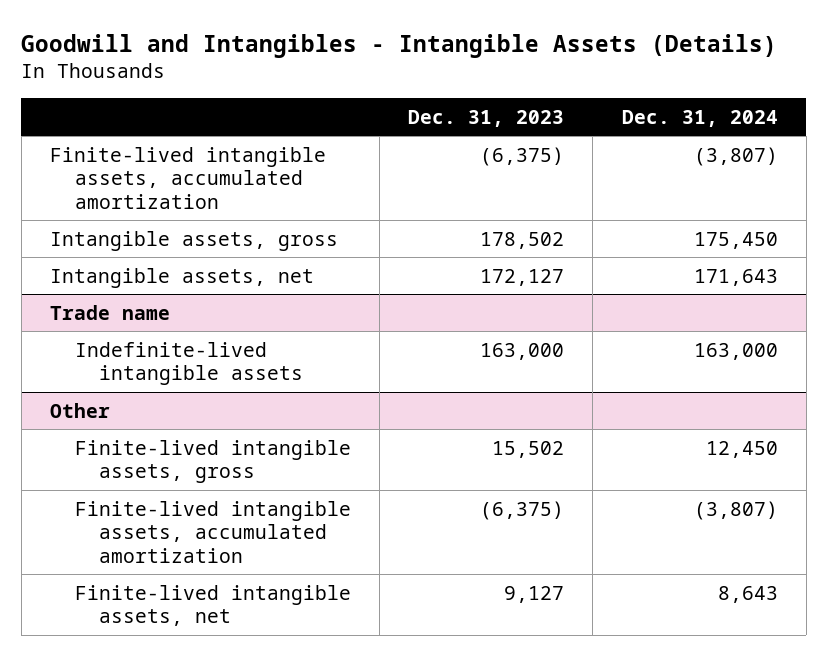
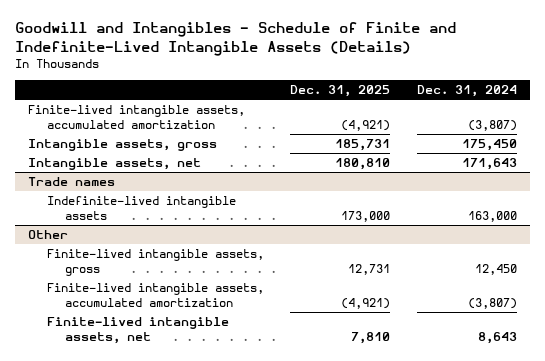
[21,33,778,58] Goodwill and Intangibles - Intangible Assets (Details) -> [14,22,456,57] Goodwill and Intangibles - Schedule of Finite and Indefinite-Lived Intangible Assets (Details)
[408,109,565,127] Dec. 31, 2023 -> none
none -> [290,85,391,98] Dec. 31, 2025
[49,304,170,320] Trade name -> [28,177,116,187] Trade names

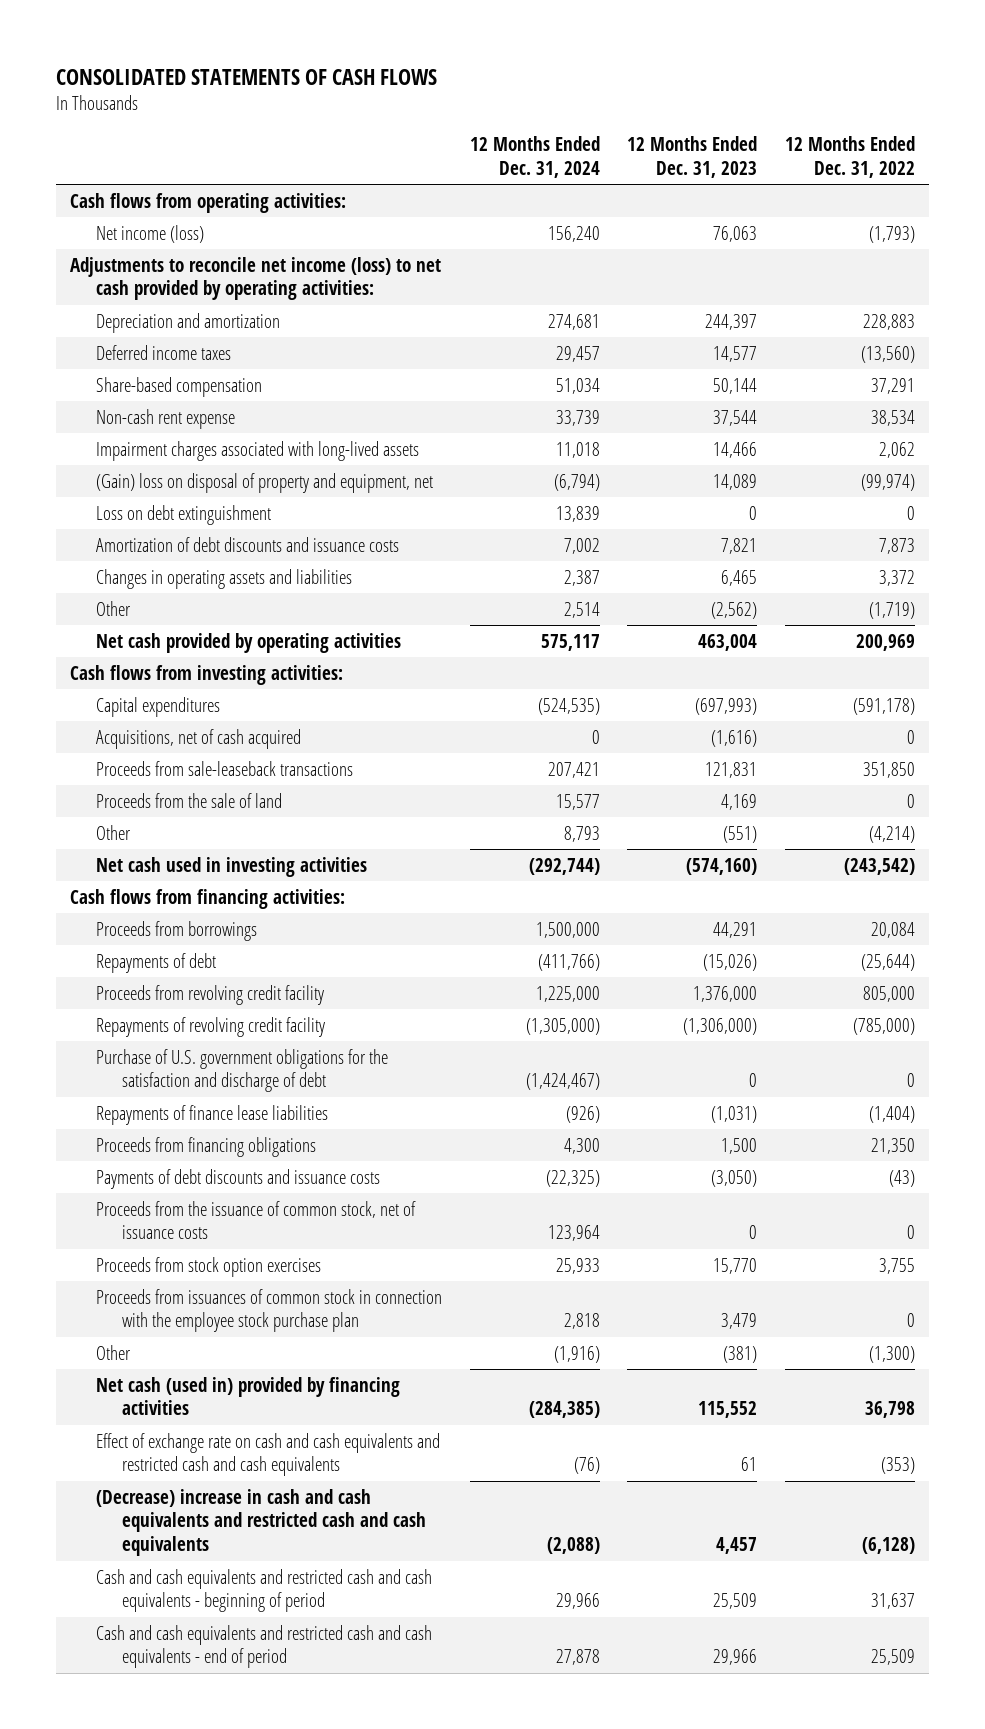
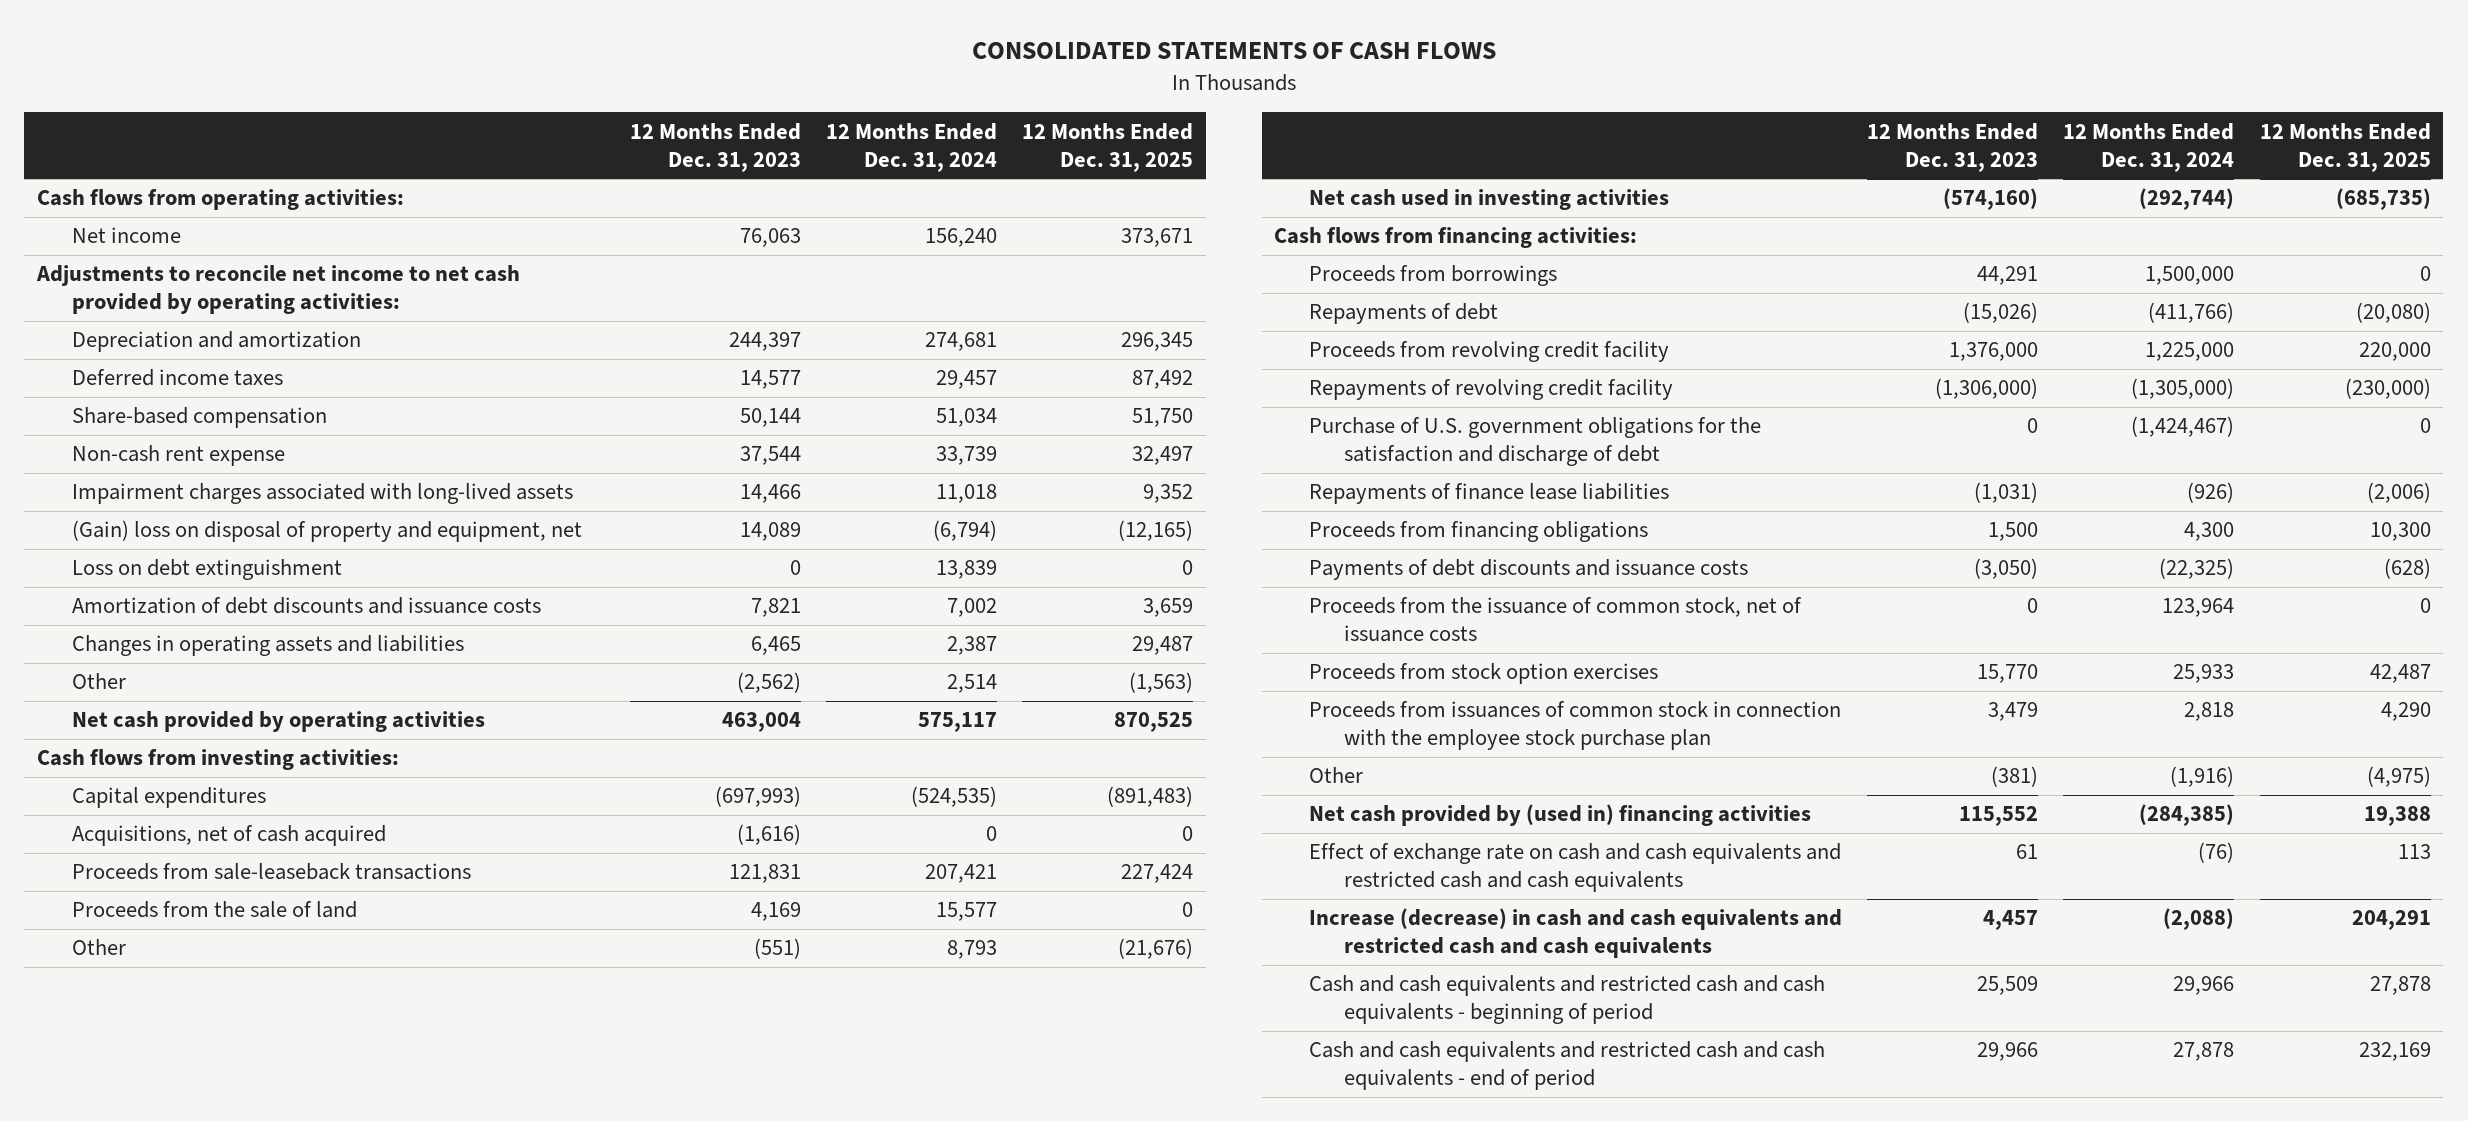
[784,135,915,178] 12 Months Ended Dec. 31, 2022 -> none
none -> [1022,122,1194,172] 12 Months Ended Dec. 31, 2025
[96,224,205,243] Net income (loss) -> [71,227,181,244] Net income
[69,256,441,301] Adjustments to reconcile net income (loss) to net cash provided by operating activities: -> [36,265,521,315] Adjustments to reconcile net income to net cash provided by operating activities:
[96,1376,401,1416] Net cash (used in) provided by financing activities -> [1309,804,1812,827] Net cash provided by (used in) financing activities
[96,1488,427,1557] (Decrease) increase in cash and cash equivalents and restricted cash and cash equivalents -> [1309,908,1843,959] Increase (decrease) in cash and cash equivalents and restricted cash and cash equivalents

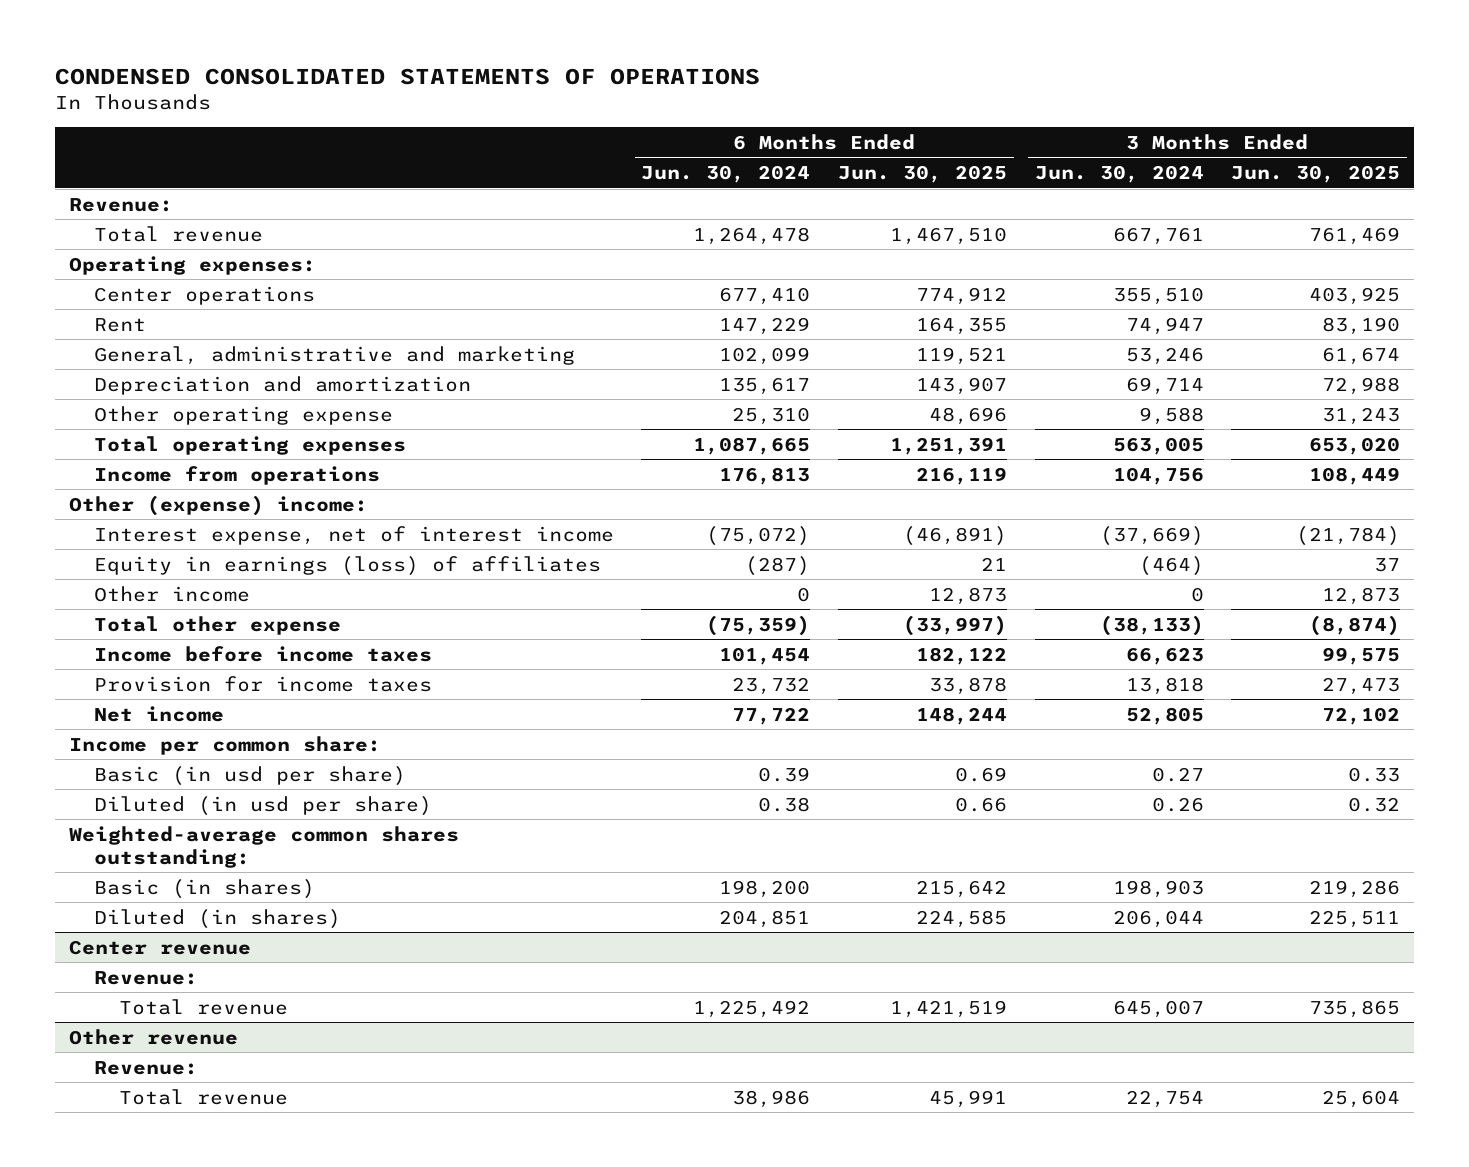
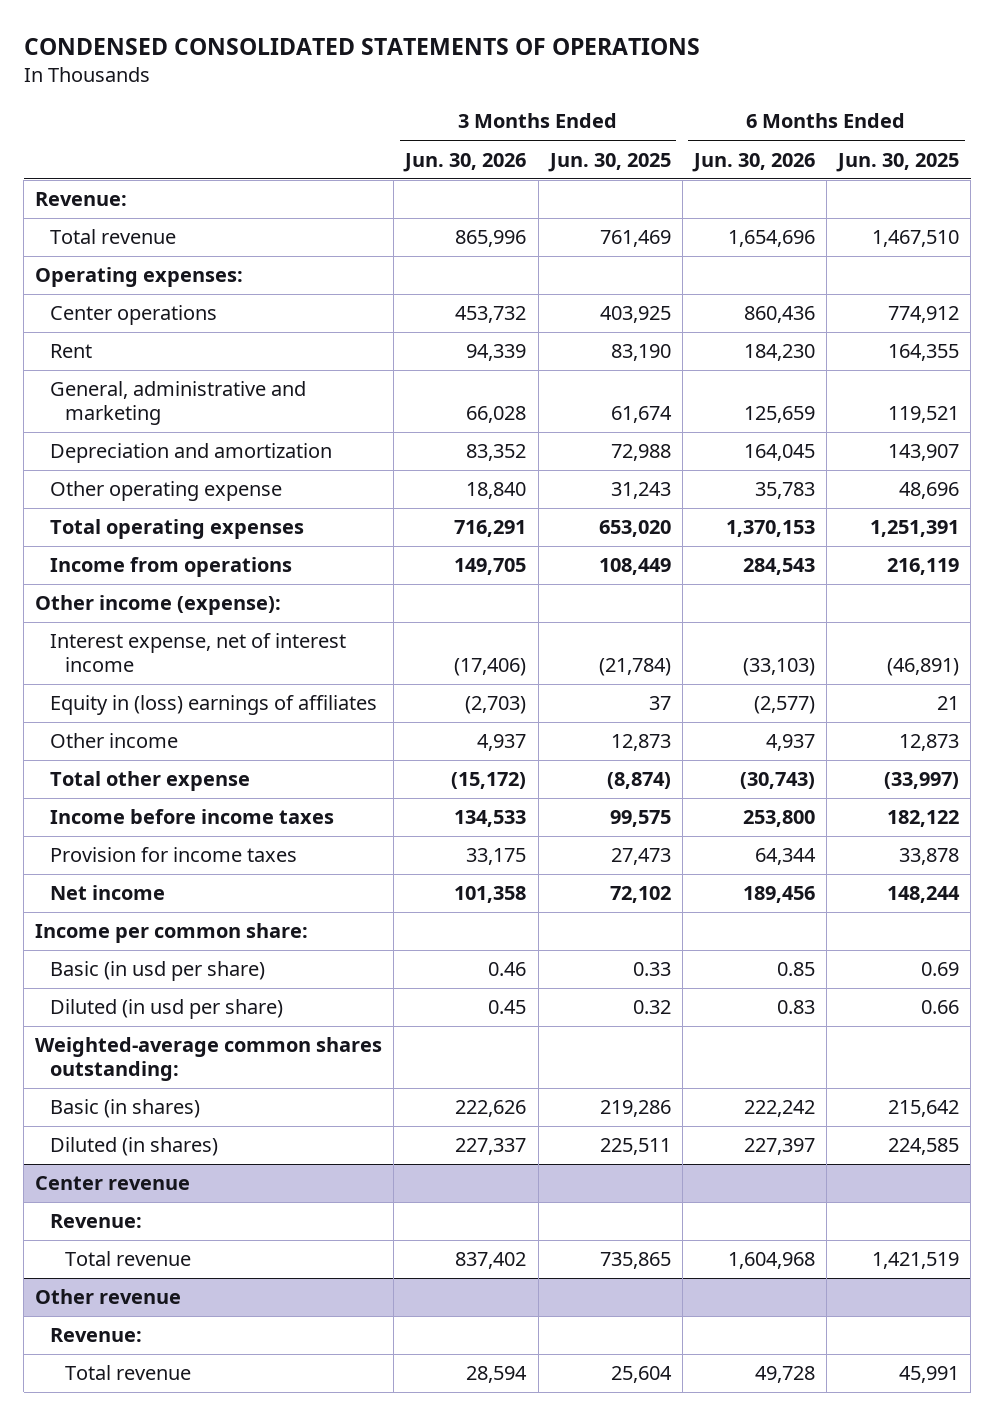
[641,164,811,183] Jun. 30, 2024 -> none
[1034,164,1204,183] Jun. 30, 2024 -> none
none -> [403,152,527,172] Jun. 30, 2026
none -> [691,152,815,172] Jun. 30, 2026
[68,494,368,516] Other (expense) income: -> [35,595,282,616] Other income (expense):
[93,555,601,576] Equity in earnings (loss) of affiliates -> [50,695,378,716] Equity in (loss) earnings of affiliates

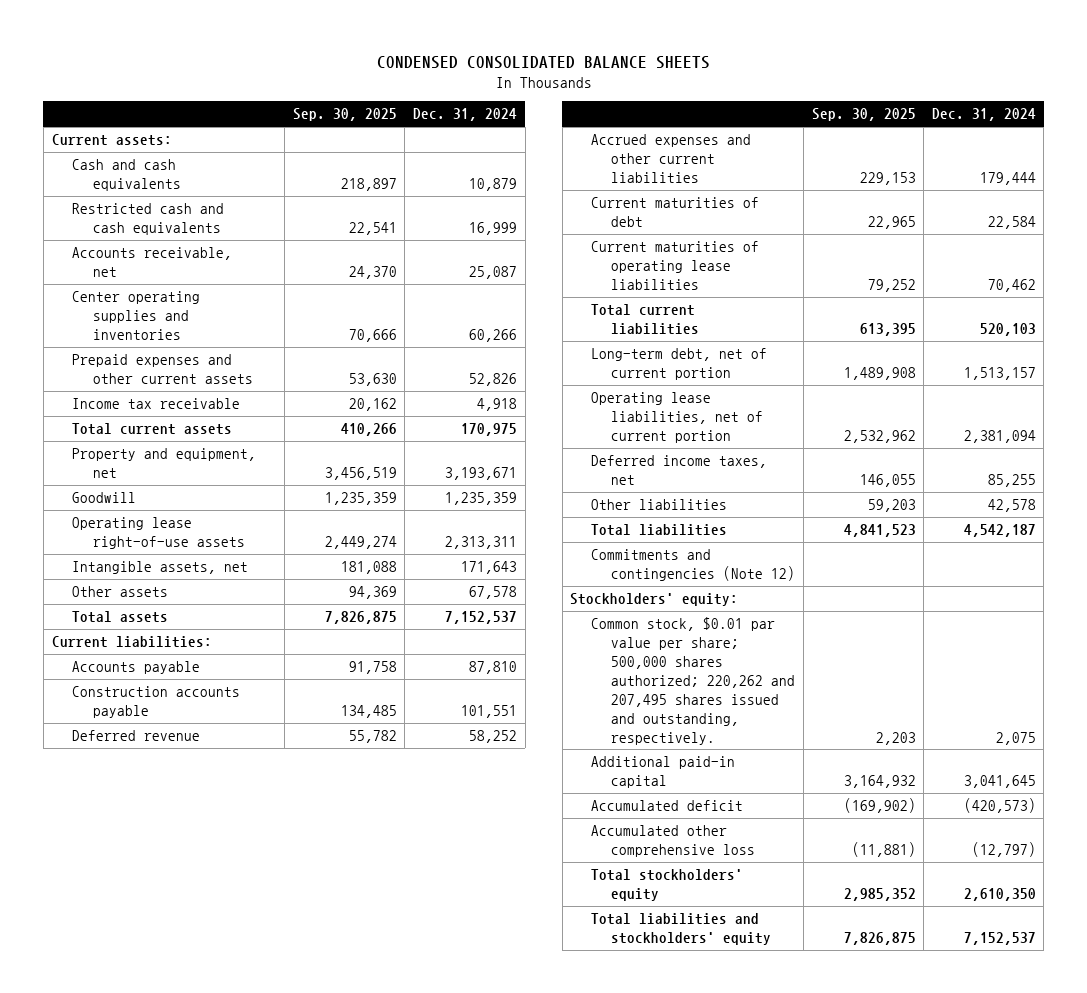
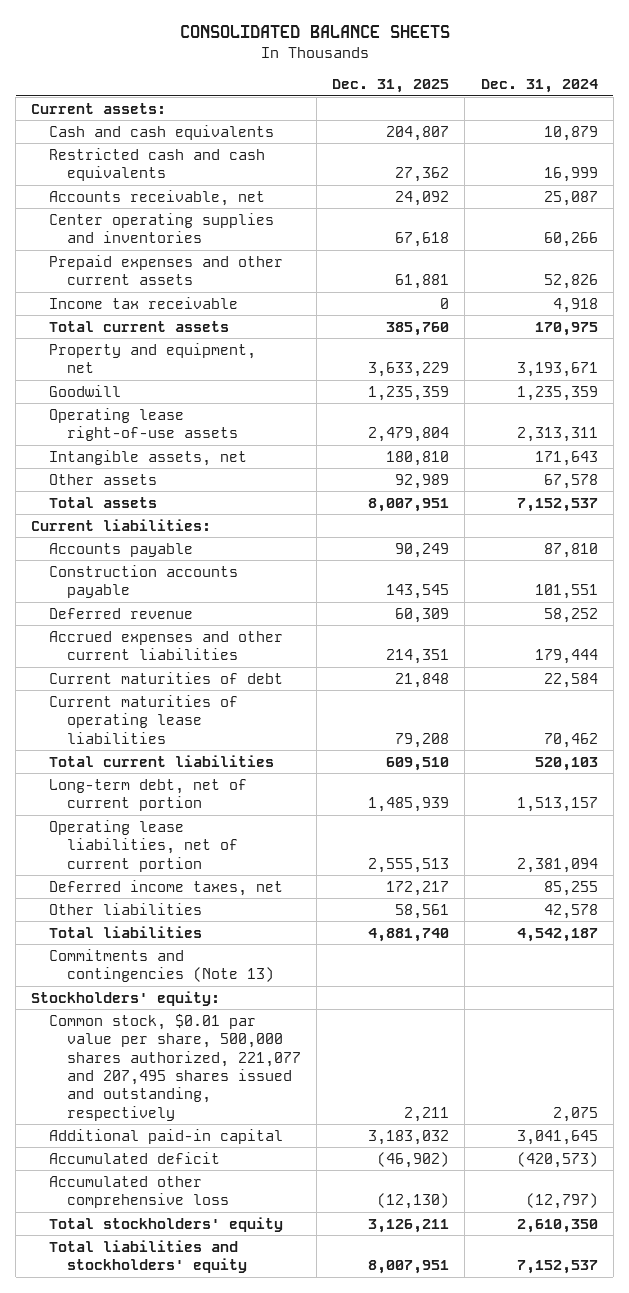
[376,55,710,69] CONDENSED CONSOLIDATED BALANCE SHEETS -> [179,25,450,39] CONSOLIDATED BALANCE SHEETS
[292,108,397,122] Sep. 30, 2025 -> none
none -> [332,79,450,94] Dec. 31, 2025
[590,549,796,582] Commitments and contingencies (Note 12) -> [49,948,274,983] Commitments and contingencies (Note 13)
[590,617,796,745] Common stock, $0.01 par value per share; 500,000 shares authorized; 220,262 and 207,495 shares issued and outstanding, respectively. -> [49,1013,301,1121] Common stock, $0.01 par value per share, 500,000 shares authorized, 221,077 and 207,495 shares issued and outstanding, respectively

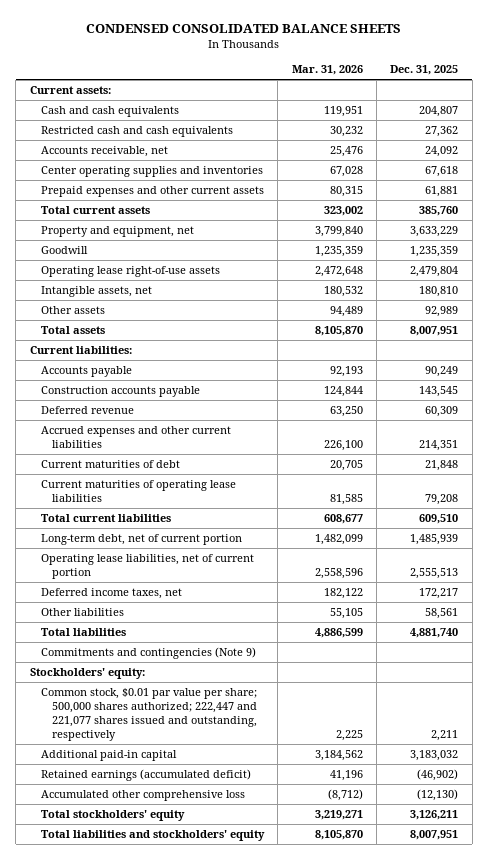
[179,25,450,39] CONSOLIDATED BALANCE SHEETS -> [86,24,402,34] CONDENSED CONSOLIDATED BALANCE SHEETS
[480,79,598,94] Dec. 31, 2024 -> none
none -> [291,65,363,76] Mar. 31, 2026
[49,296,239,309] Income tax receivable -> none
[49,948,274,983] Commitments and contingencies (Note 13) -> [40,647,256,660] Commitments and contingencies (Note 9)
[49,1013,301,1121] Common stock, $0.01 par value per share, 500,000 shares authorized, 221,077 and 207,495 shares issued and outstanding, respectively -> [40,688,258,741] Common stock, $0.01 par value per share; 500,000 shares authorized; 222,447 and 221,077 shares issued and outstanding, respectively
[49,1151,221,1164] Accumulated deficit -> [40,769,251,782] Retained earnings (accumulated deficit)

